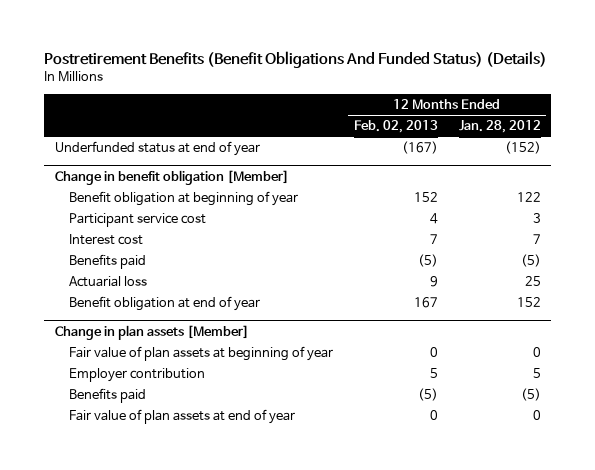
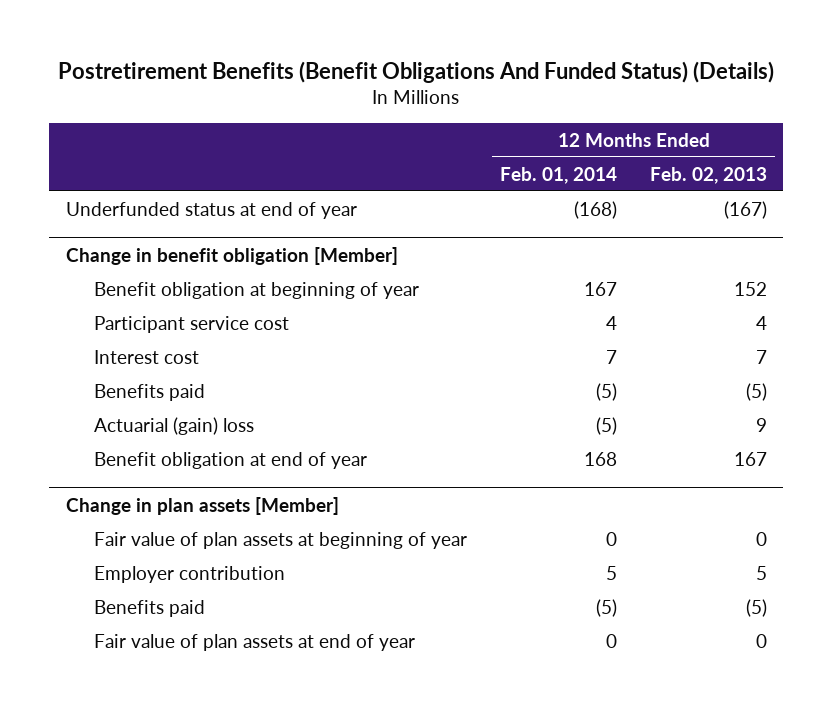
[458,120,541,134] Jan. 28, 2012 -> none
none -> [500,166,618,184] Feb. 01, 2014
[68,276,147,288] Actuarial loss -> [94,416,255,435] Actuarial (gain) loss

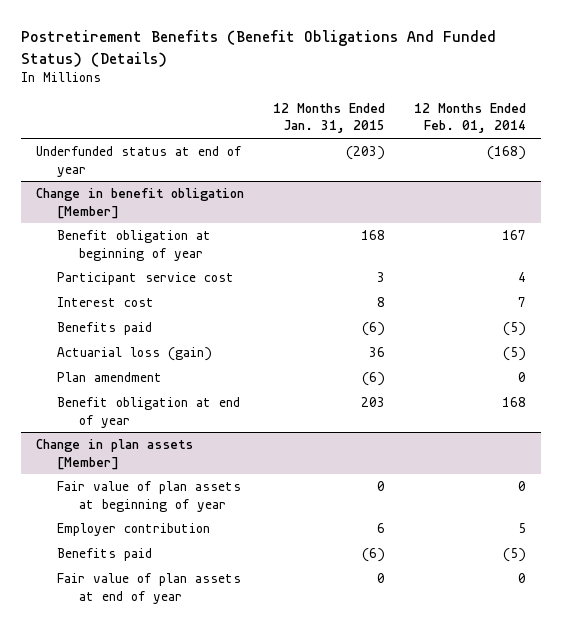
[649,166,767,184] Feb. 02, 2013 -> none
none -> [273,102,386,134] 12 Months Ended Jan. 31, 2015
[94,416,255,435] Actuarial (gain) loss -> [57,346,213,361] Actuarial loss (gain)
none -> [57,371,163,382] Plan amendment

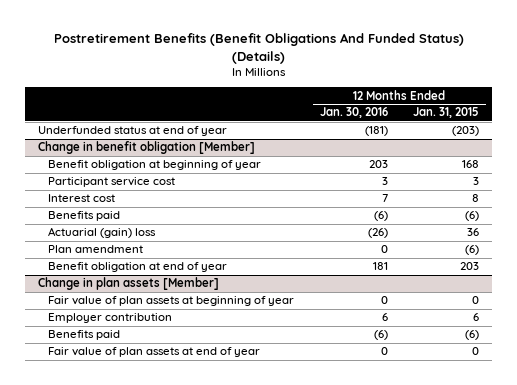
[414,102,527,134] 12 Months Ended Feb. 01, 2014 -> none
none -> [319,107,388,119] Jan. 30, 2016
[57,346,213,361] Actuarial loss (gain) -> [48,227,157,239] Actuarial (gain) loss

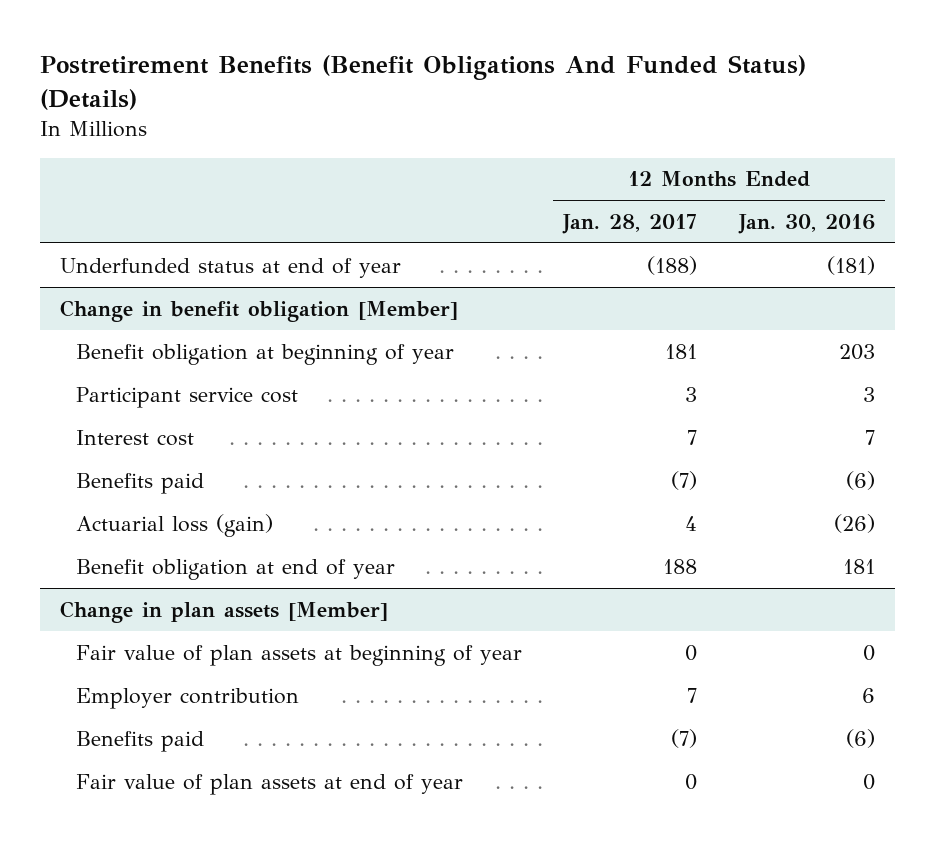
[413,107,480,119] Jan. 31, 2015 -> none
none -> [562,214,698,235] Jan. 28, 2017
[48,245,144,254] Plan amendment -> none
[48,227,157,239] Actuarial (gain) loss -> [75,513,273,537] Actuarial loss (gain)

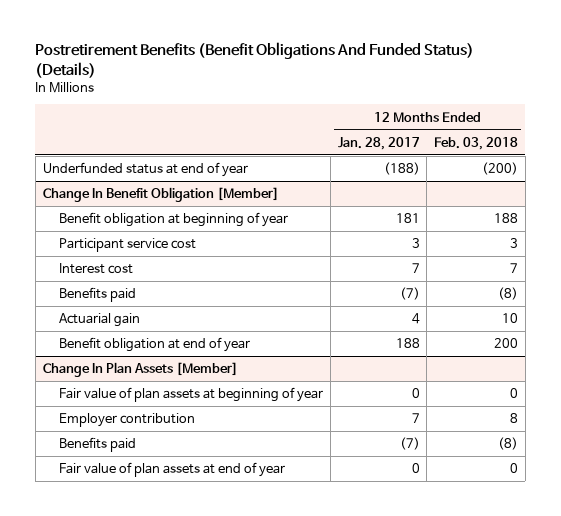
[737,214,875,235] Jan. 30, 2016 -> none
none -> [433,136,518,150] Feb. 03, 2018
[60,299,459,322] Change in benefit obligation [Member] -> [42,187,279,203] Change In Benefit Obligation [Member]
[75,513,273,537] Actuarial loss (gain) -> [59,313,141,328] Actuarial gain
[60,600,389,623] Change in plan assets [Member] -> [42,362,238,378] Change In Plan Assets [Member]

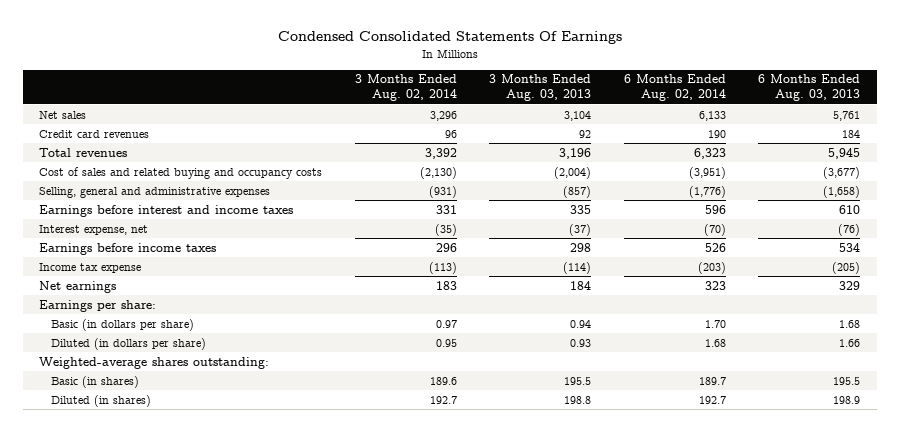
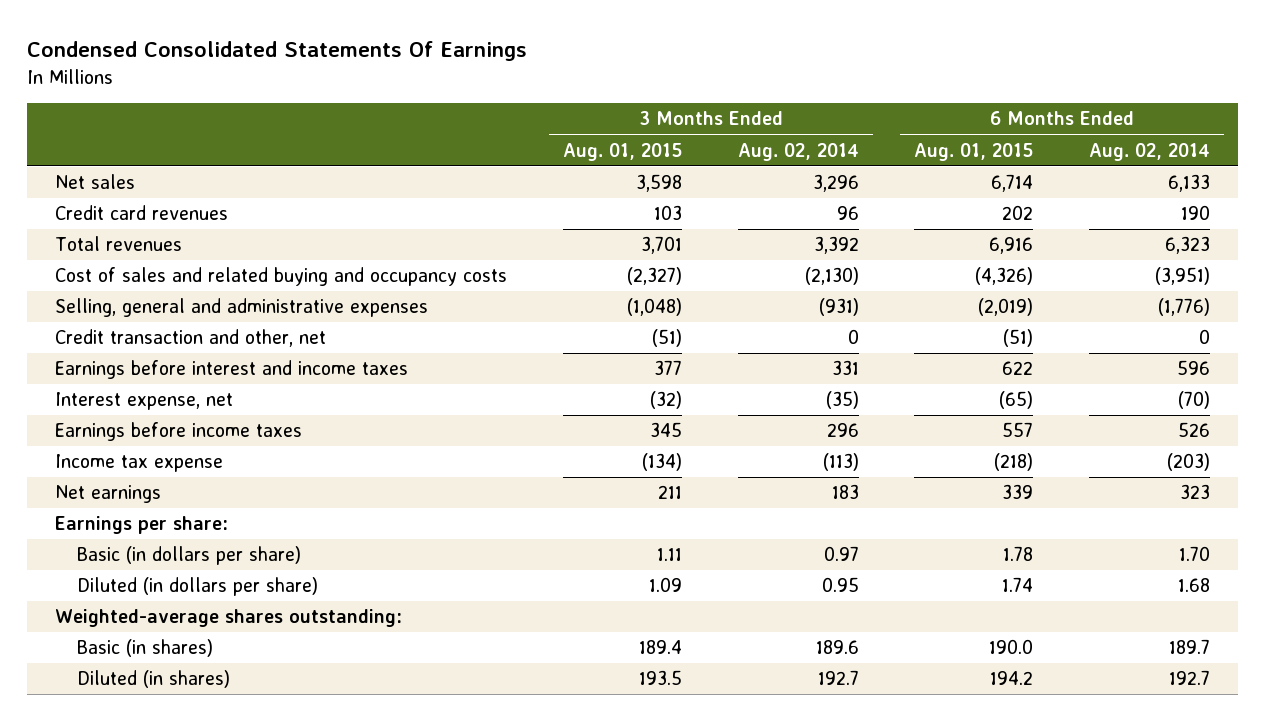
[489,74,592,102] 3 Months Ended Aug. 03, 2013 -> none
[758,74,861,102] 6 Months Ended Aug. 03, 2013 -> none
none -> [562,142,682,161] Aug. 01, 2015
none -> [914,142,1034,161] Aug. 01, 2015
none -> [55,329,327,348] Credit transaction and other, net

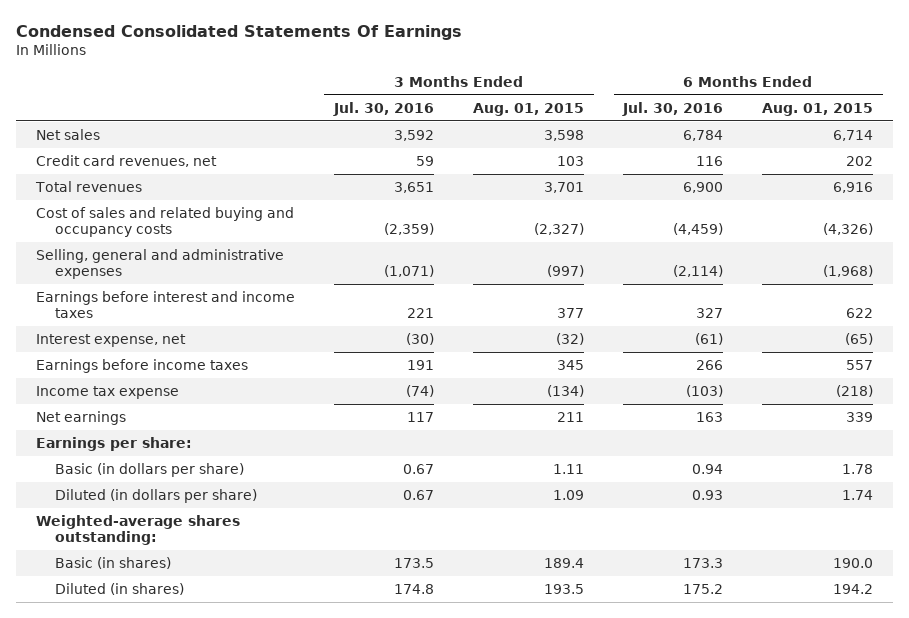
[737,142,859,161] Aug. 02, 2014 -> none
[1089,142,1211,161] Aug. 02, 2014 -> none
none -> [332,101,434,116] Jul. 30, 2016
none -> [622,101,724,116] Jul. 30, 2016
[55,205,229,221] Credit card revenues -> [35,154,217,167] Credit card revenues, net
[55,329,327,348] Credit transaction and other, net -> none
[626,298,682,317] (1,048) -> [547,264,585,277] (997)
[978,298,1034,317] (2,019) -> [823,264,874,277] (1,968)

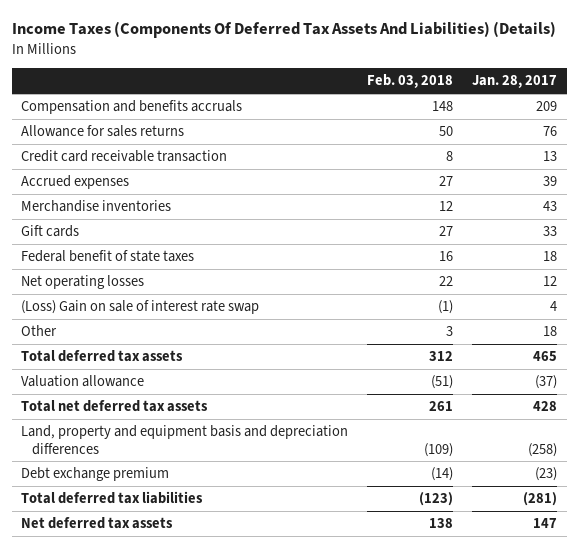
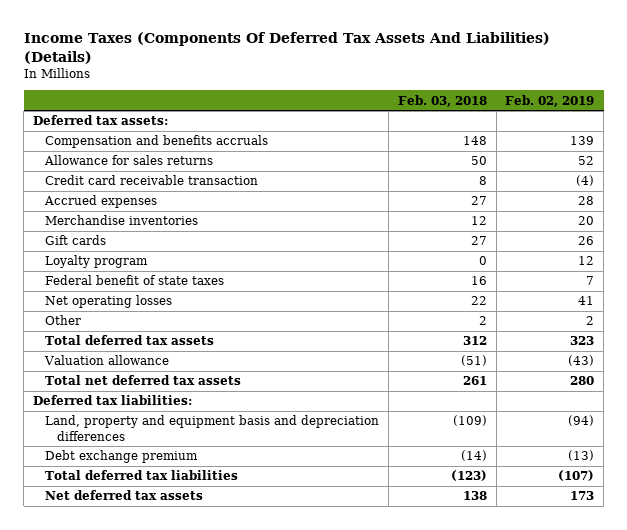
[472,75,558,89] Jan. 28, 2017 -> none
none -> [505,94,595,107] Feb. 02, 2019
none -> [32,115,168,126] Deferred tax assets:
none -> [45,255,149,269] Loyalty program
[21,300,260,315] (Loss) Gain on sale of interest rate swap -> none
[446,326,454,337] 3 -> [478,316,487,326] 2
none -> [32,395,192,406] Deferred tax liabilities:

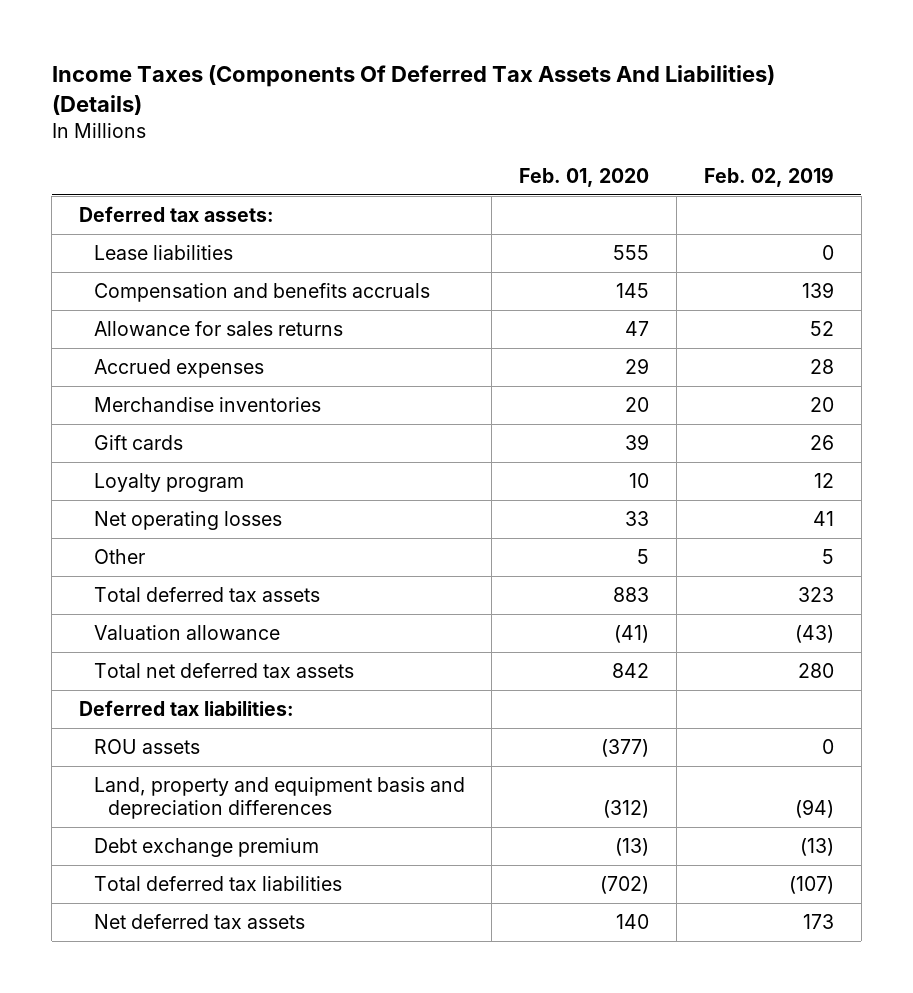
[397,94,487,107] Feb. 03, 2018 -> none
none -> [519,168,650,188] Feb. 01, 2020
none -> [93,244,233,260] Lease liabilities
[45,175,259,186] Credit card receivable transaction -> none
[45,275,225,286] Federal benefit of state taxes -> none
[586,316,595,326] 2 -> [821,548,834,564] 5
none -> [93,738,200,754] ROU assets

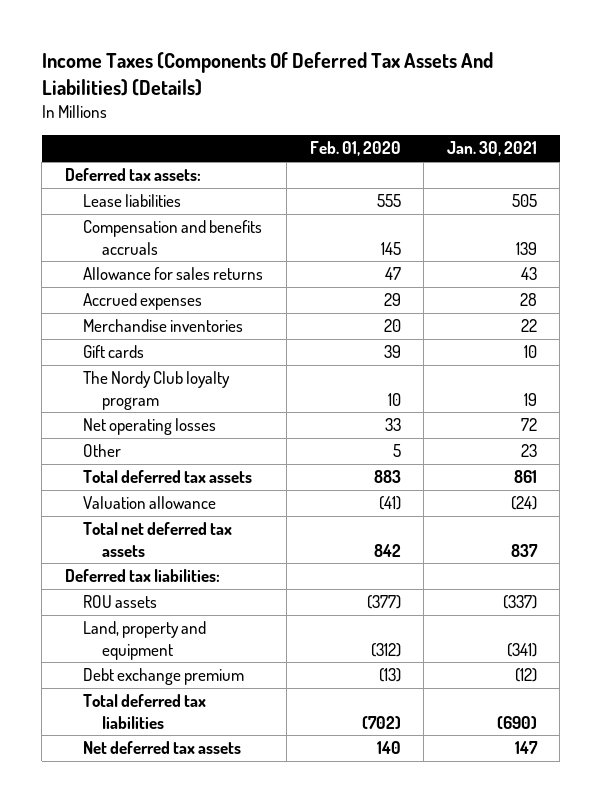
[703,167,834,188] Feb. 02, 2019 -> none
none -> [446,141,537,157] Jan. 30, 2021
[93,472,244,492] Loyalty program -> [83,371,231,410] The Nordy Club loyalty program
[93,776,465,819] Land, property and equipment basis and depreciation differences -> [83,621,207,660] Land, property and equipment

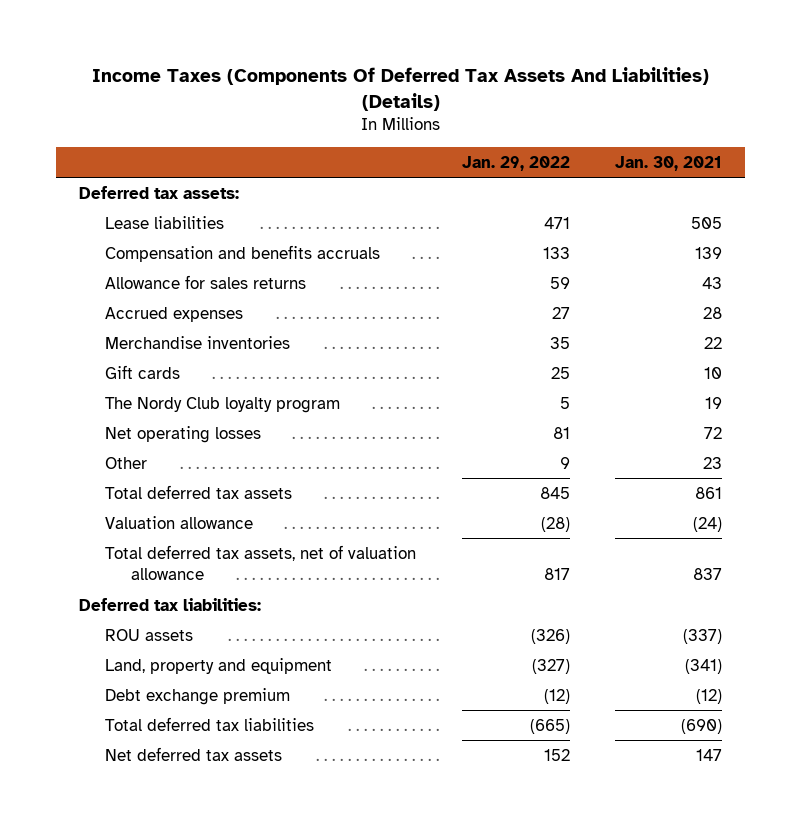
[309,141,401,157] Feb. 01, 2020 -> none
none -> [461,155,570,171] Jan. 29, 2022
[83,522,233,557] Total net deferred tax assets -> [105,544,417,581] Total deferred tax assets, net of valuation allowance

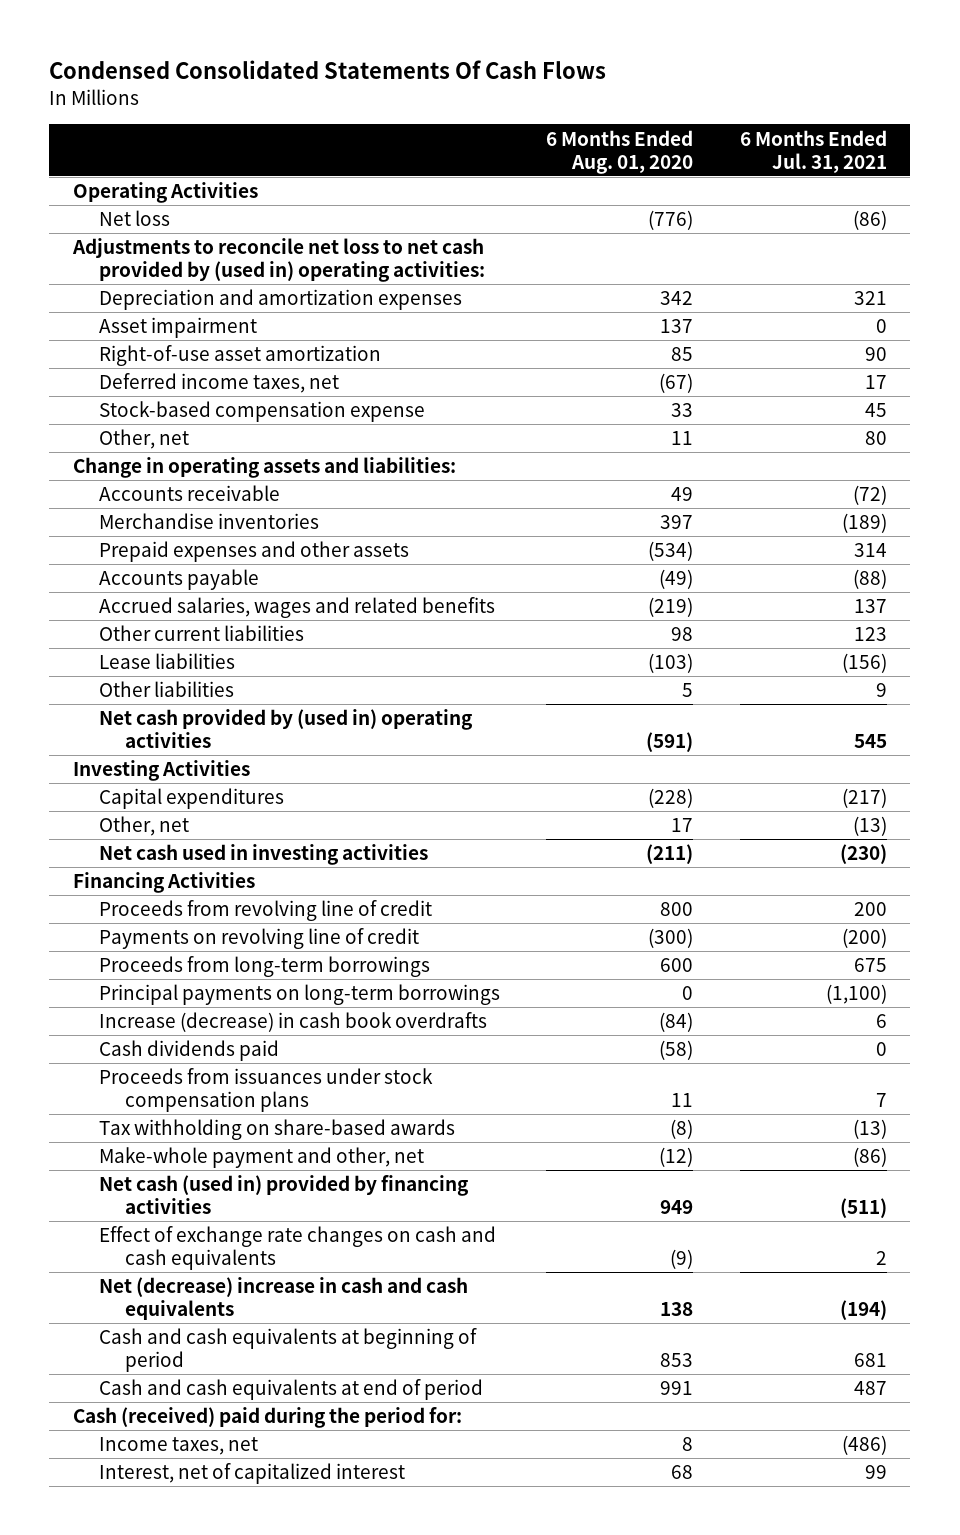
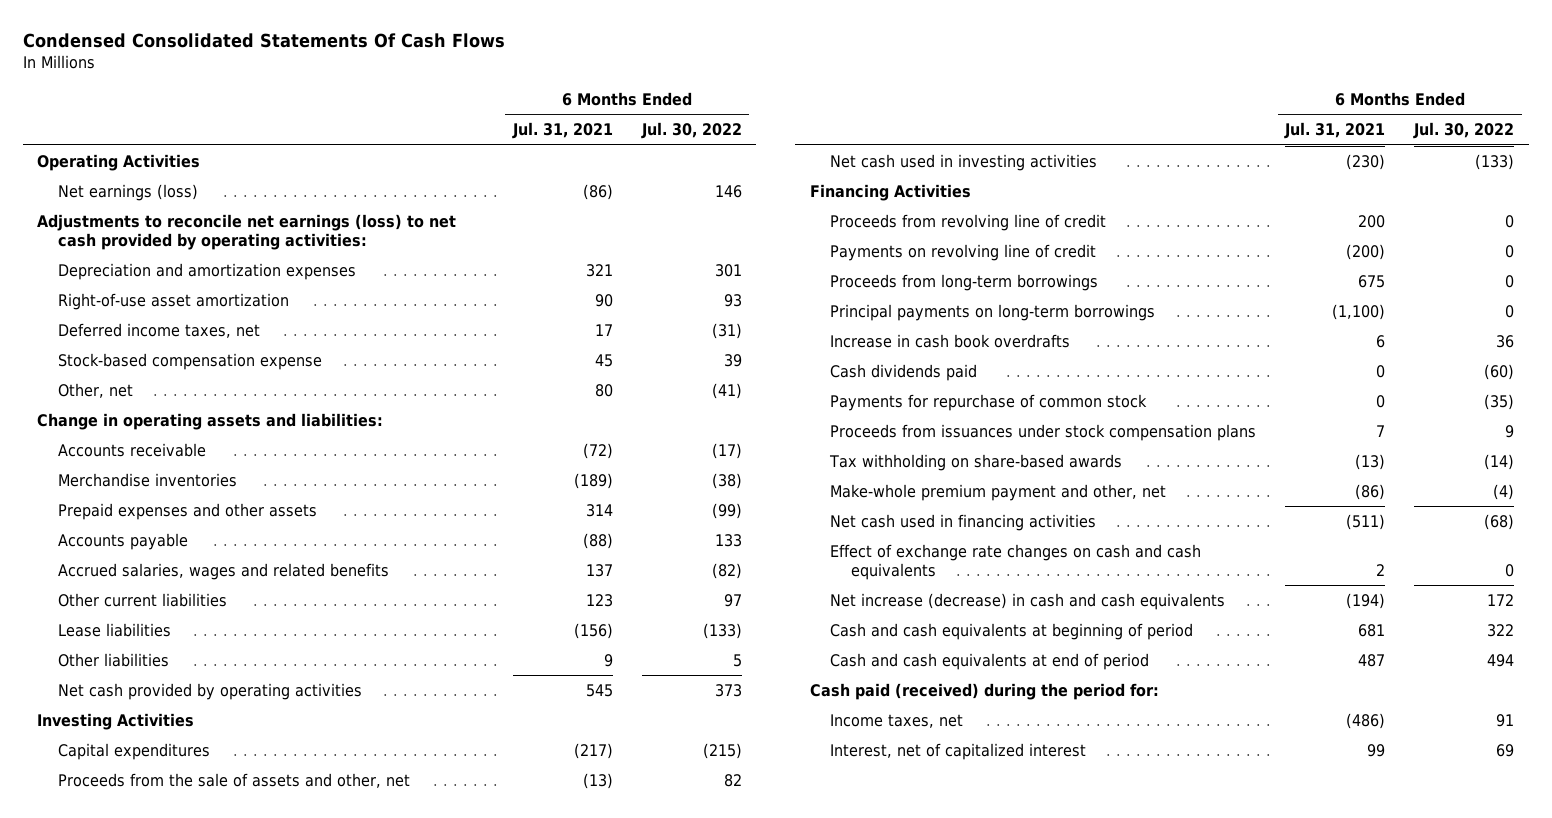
[546,129,694,174] 6 Months Ended Aug. 01, 2020 -> none
none -> [640,122,742,140] Jul. 30, 2022
[98,210,170,227] Net loss -> [57,183,198,201] Net earnings (loss)
[71,238,485,283] Adjustments to reconcile net loss to net cash provided by (used in) operating activities: -> [37,213,457,250] Adjustments to reconcile net earnings (loss) to net cash provided by operating activities:
[98,317,257,339] Asset impairment -> none
[98,709,473,749] Net cash provided by (used in) operating activities -> [57,682,362,700] Net cash provided by operating activities
[98,816,189,837] Other, net -> [57,772,410,788] Proceeds from the sale of assets and other, net
[98,1012,487,1033] Increase (decrease) in cash book overdrafts -> [830,333,1071,348] Increase in cash book overdrafts
none -> [830,393,1148,411] Payments for repurchase of common stock
[98,1147,424,1169] Make-whole payment and other, net -> [830,483,1167,501] Make-whole premium payment and other, net
[98,1175,469,1215] Net cash (used in) provided by financing activities -> [830,513,1097,531] Net cash used in financing activities
[98,1277,468,1321] Net (decrease) increase in cash and cash equivalents -> [830,592,1226,610] Net increase (decrease) in cash and cash equivalents
[72,1407,462,1429] Cash (received) paid during the period for: -> [809,682,1159,700] Cash paid (received) during the period for:

